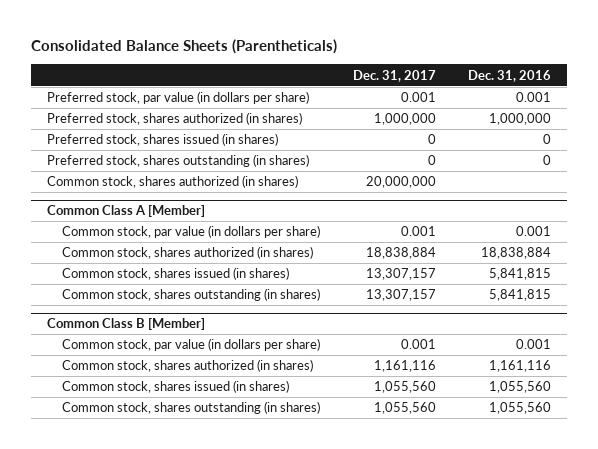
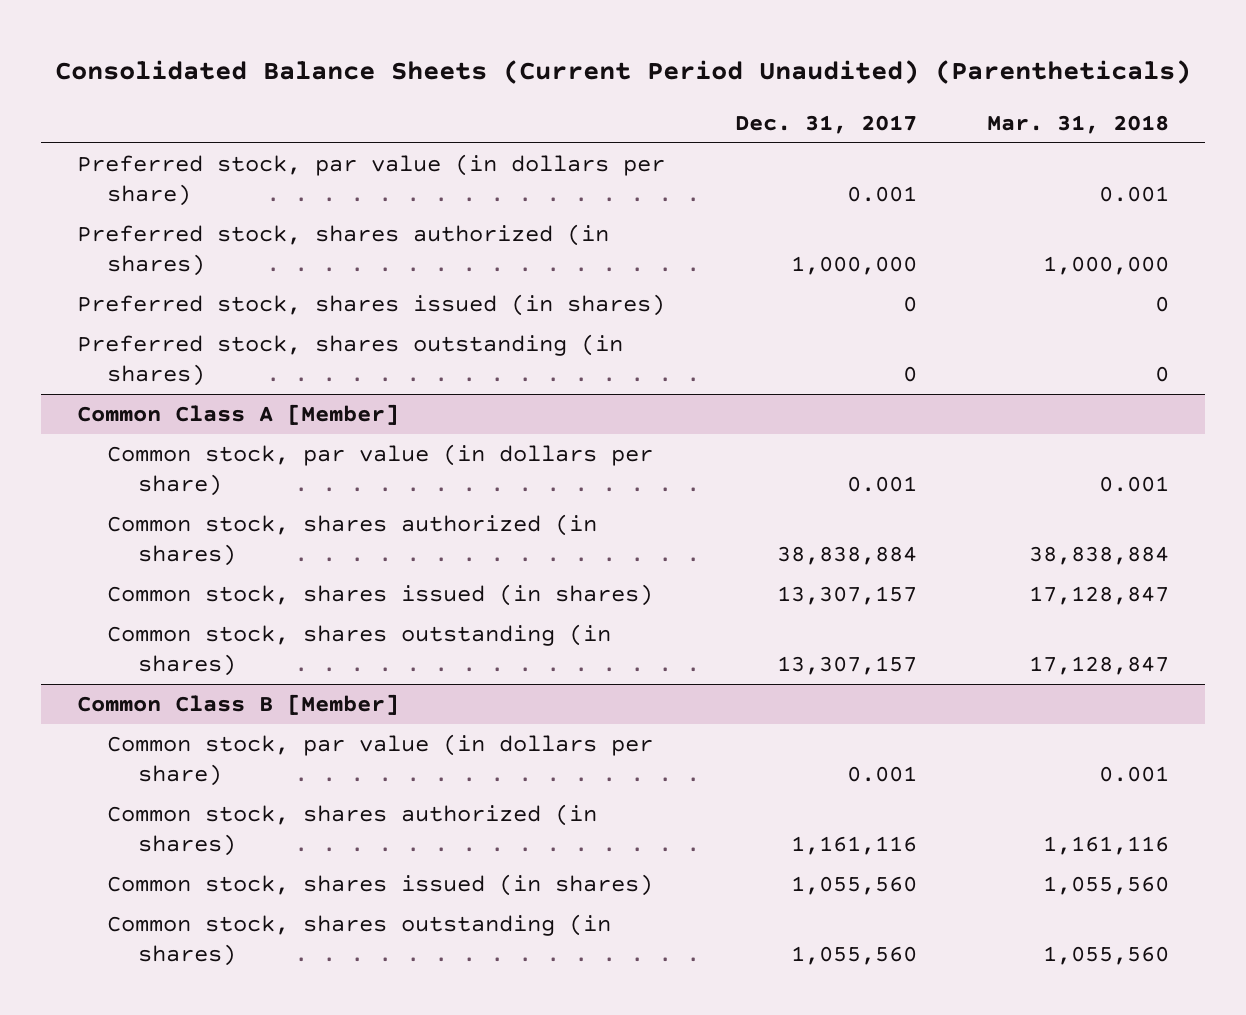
[31,39,338,55] Consolidated Balance Sheets (Parentheticals) -> [54,59,1191,84] Consolidated Balance Sheets (Current Period Unaudited) (Parentheticals)
[468,69,552,82] Dec. 31, 2016 -> none
none -> [987,114,1170,134] Mar. 31, 2018
[47,175,299,189] Common stock, shares authorized (in shares) -> none
[365,247,436,260] 18,838,884 -> [776,545,917,565] 38,838,884

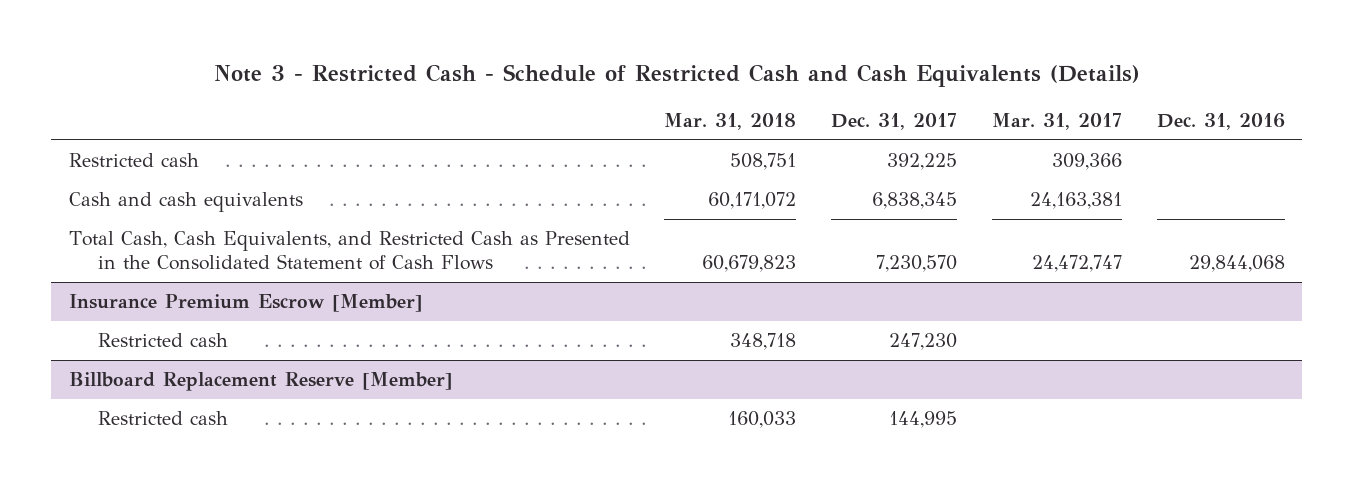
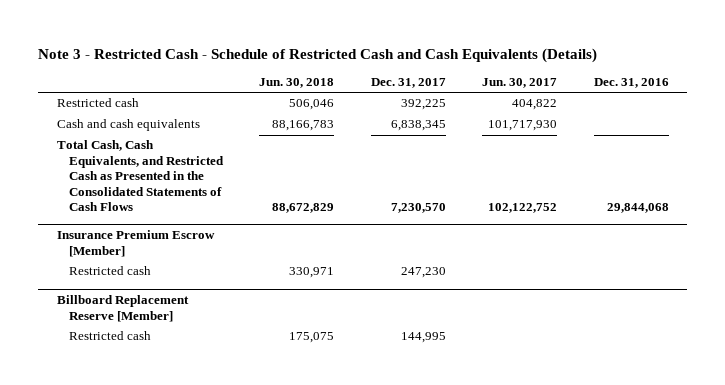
[664,113,797,131] Mar. 31, 2018 -> none
[991,113,1122,131] Mar. 31, 2017 -> none
none -> [259,77,335,88] Jun. 30, 2018
none -> [482,77,558,88] Jun. 30, 2017
[68,231,630,271] Total Cash, Cash Equivalents, and Restricted Cash as Presented in the Consolidated Statement of Cash Flows -> [56,140,224,211] Total Cash, Cash Equivalents, and Restricted Cash as Presented in the Consolidated Statements of Cash Flows

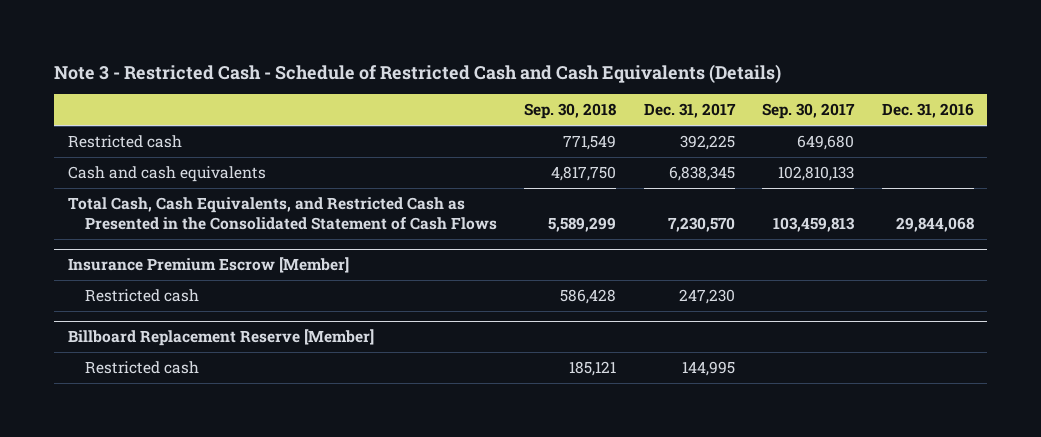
[259,77,335,88] Jun. 30, 2018 -> none
[482,77,558,88] Jun. 30, 2017 -> none
none -> [524,103,617,120] Sep. 30, 2018
none -> [762,103,856,120] Sep. 30, 2017
[56,140,224,211] Total Cash, Cash Equivalents, and Restricted Cash as Presented in the Consolidated Statements of Cash Flows -> [67,197,497,231] Total Cash, Cash Equivalents, and Restricted Cash as Presented in the Consolidated Statement of Cash Flows

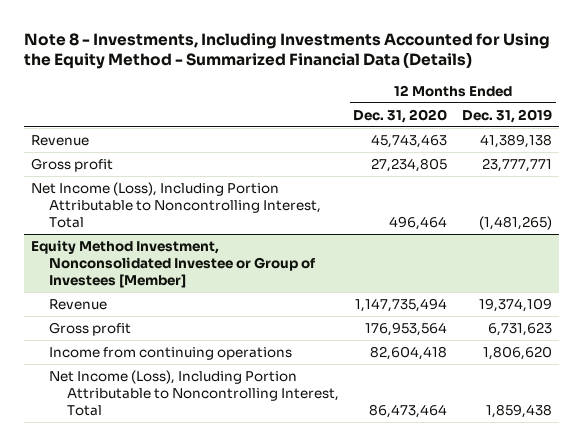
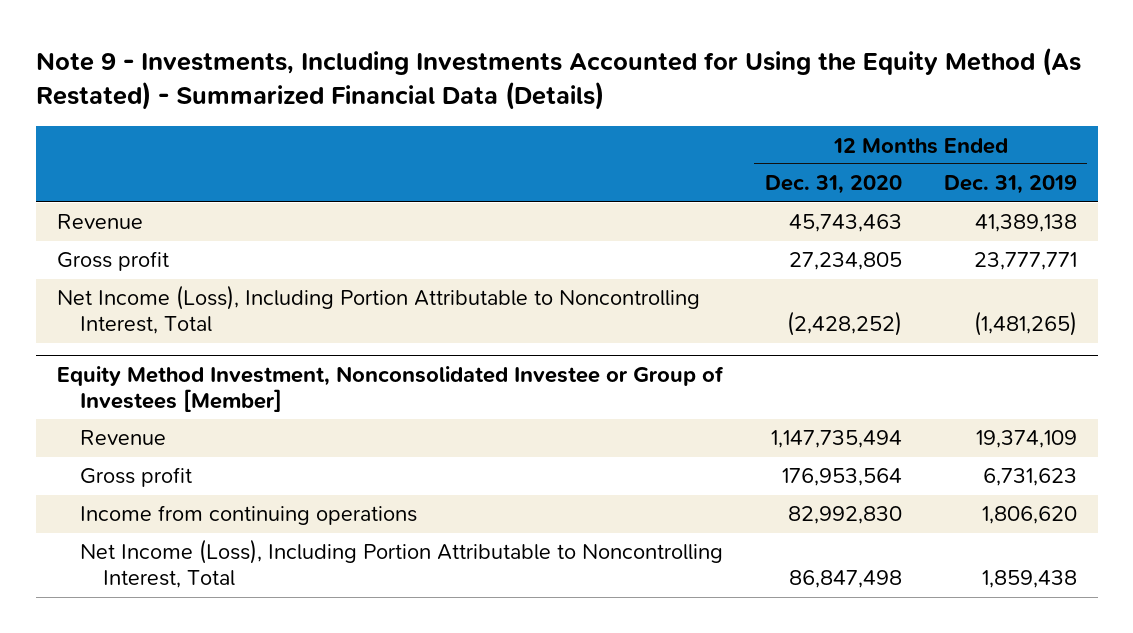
[23,32,550,70] Note 8 - Investments, Including Investments Accounted for Using the Equity Method - Summarized Financial Data (Details) -> [35,47,1081,111] Note 9 - Investments, Including Investments Accounted for Using the Equity Method (As Restated) - Summarized Financial Data (Details)
[389,216,448,231] 496,464 -> [786,311,902,337] (2,428,252)
[370,345,448,360] 82,604,418 -> [787,506,902,525] 82,992,830
[369,404,448,419] 86,473,464 -> [788,570,902,589] 86,847,498

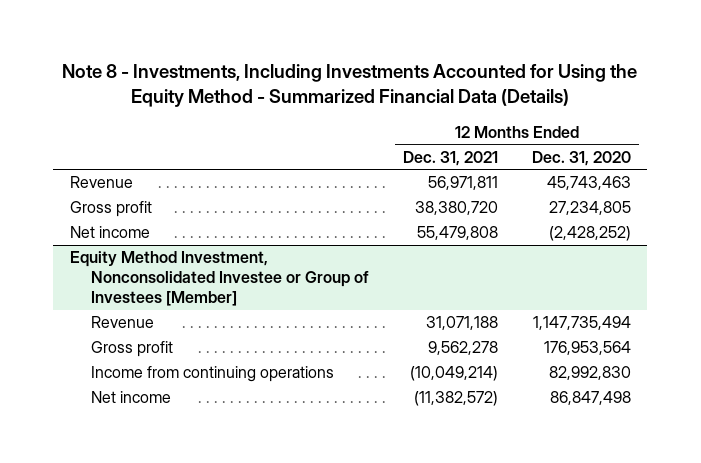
[35,47,1081,111] Note 9 - Investments, Including Investments Accounted for Using the Equity Method (As Restated) - Summarized Financial Data (Details) -> [62,64,638,108] Note 8 - Investments, Including Investments Accounted for Using the Equity Method - Summarized Financial Data (Details)
[943,175,1077,195] Dec. 31, 2019 -> none
none -> [403,150,499,166] Dec. 31, 2021
[56,285,700,335] Net Income (Loss), Including Portion Attributable to Noncontrolling Interest, Total -> [70,226,151,239] Net income
[79,539,723,589] Net Income (Loss), Including Portion Attributable to Noncontrolling Interest, Total -> [91,391,172,404] Net income

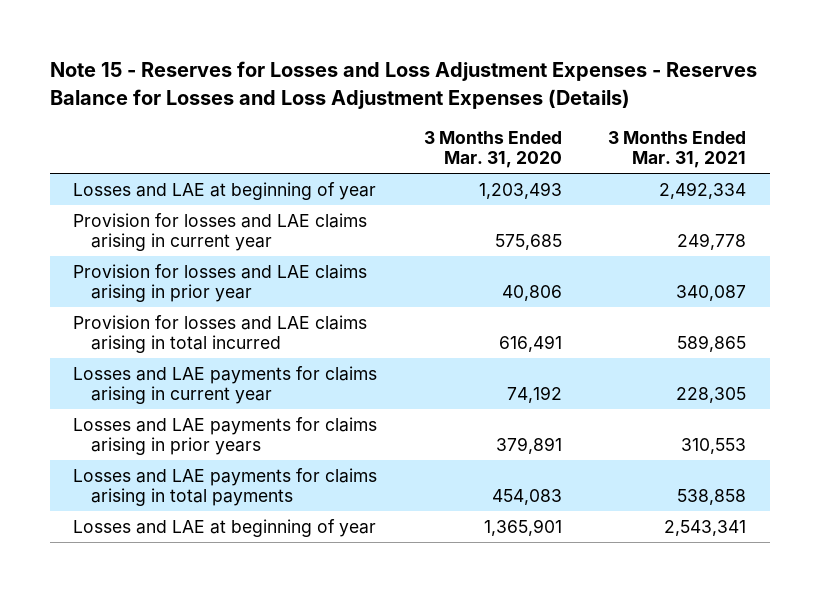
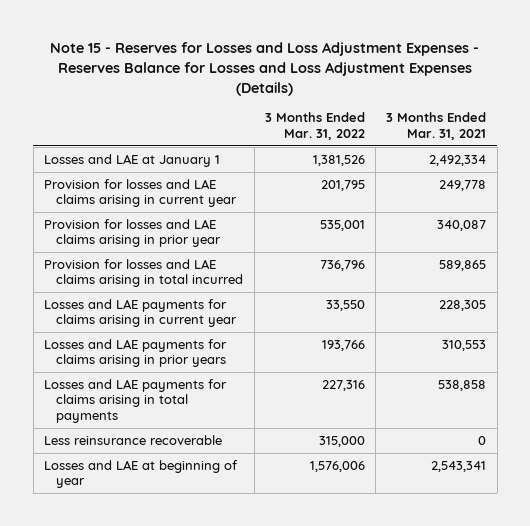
[423,130,562,169] 3 Months Ended Mar. 31, 2020 -> none
none -> [264,112,365,140] 3 Months Ended Mar. 31, 2022
[73,181,377,200] Losses and LAE at beginning of year -> [43,153,220,167] Losses and LAE at January 1
none -> [43,434,222,445] Less reinsurance recoverable

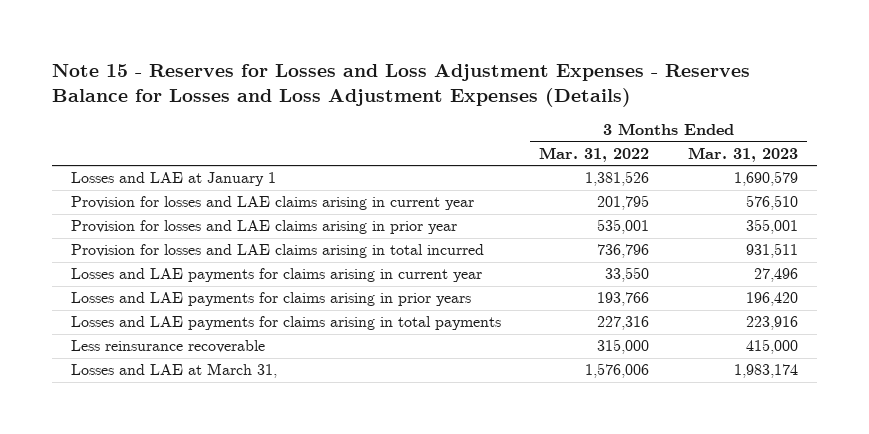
[386,112,487,140] 3 Months Ended Mar. 31, 2021 -> none
none -> [687,146,798,162] Mar. 31, 2023
[43,459,238,489] Losses and LAE at beginning of year -> [71,363,278,379] Losses and LAE at March 31,

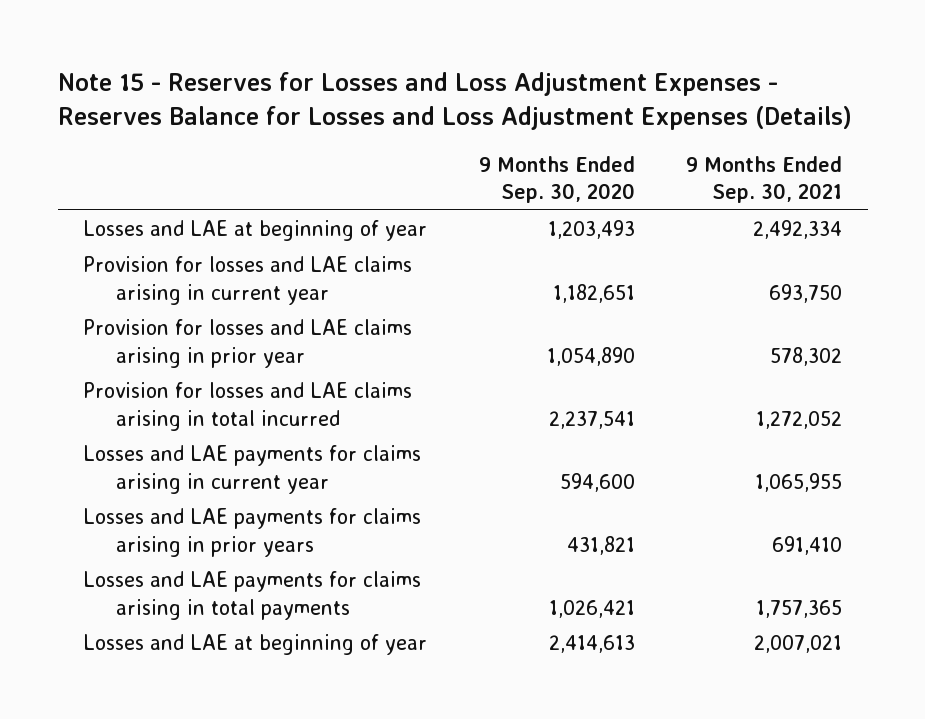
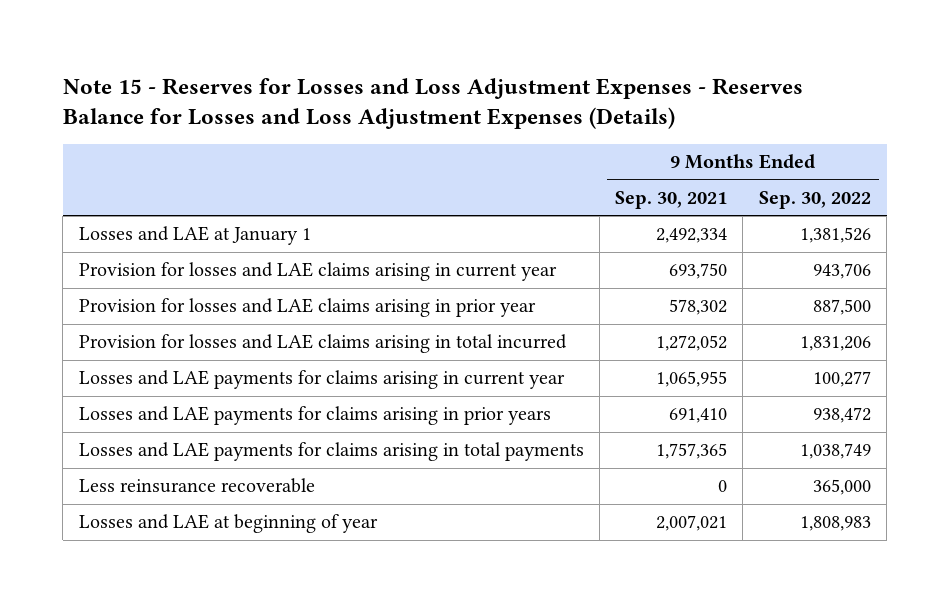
[478,155,635,203] 9 Months Ended Sep. 30, 2020 -> none
none -> [758,191,871,210] Sep. 30, 2022
[83,220,428,242] Losses and LAE at beginning of year -> [78,226,311,246] Losses and LAE at January 1
none -> [78,478,315,494] Less reinsurance recoverable

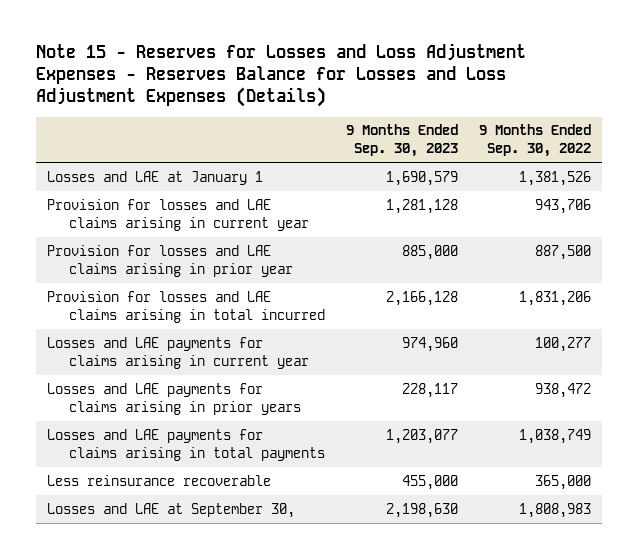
[615,191,728,210] Sep. 30, 2021 -> none
none -> [345,124,458,158] 9 Months Ended Sep. 30, 2023
[78,514,378,534] Losses and LAE at beginning of year -> [46,502,295,518] Losses and LAE at September 30,

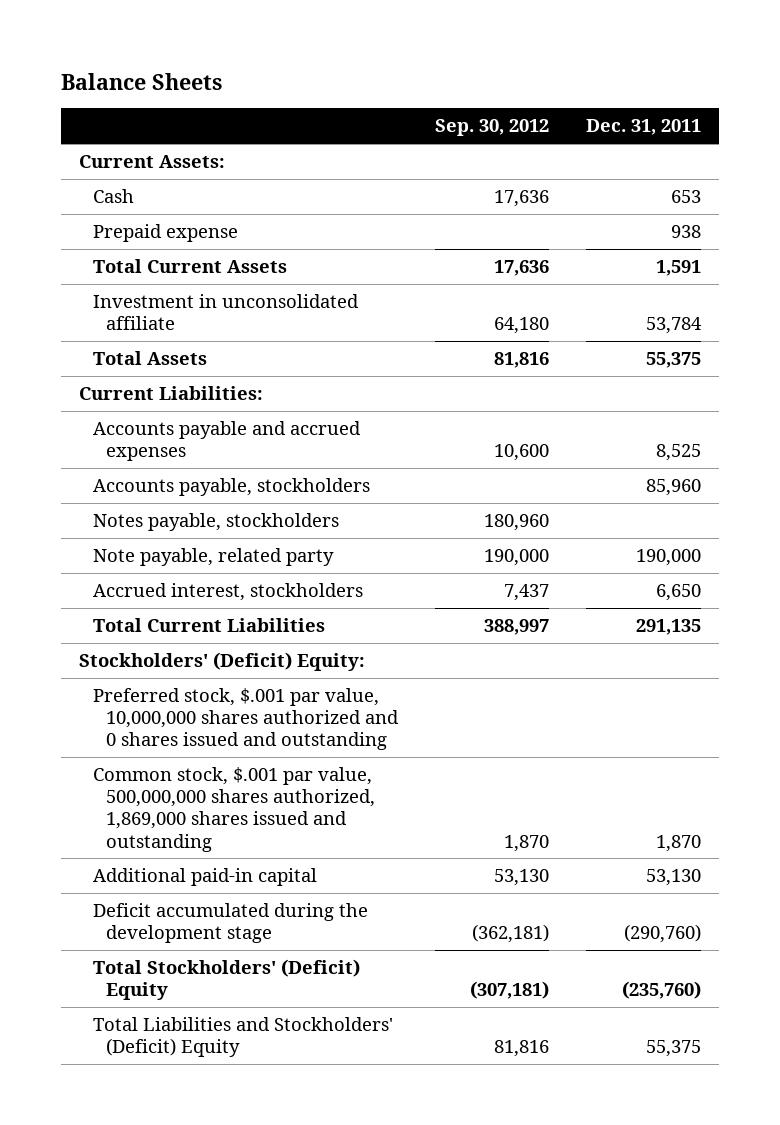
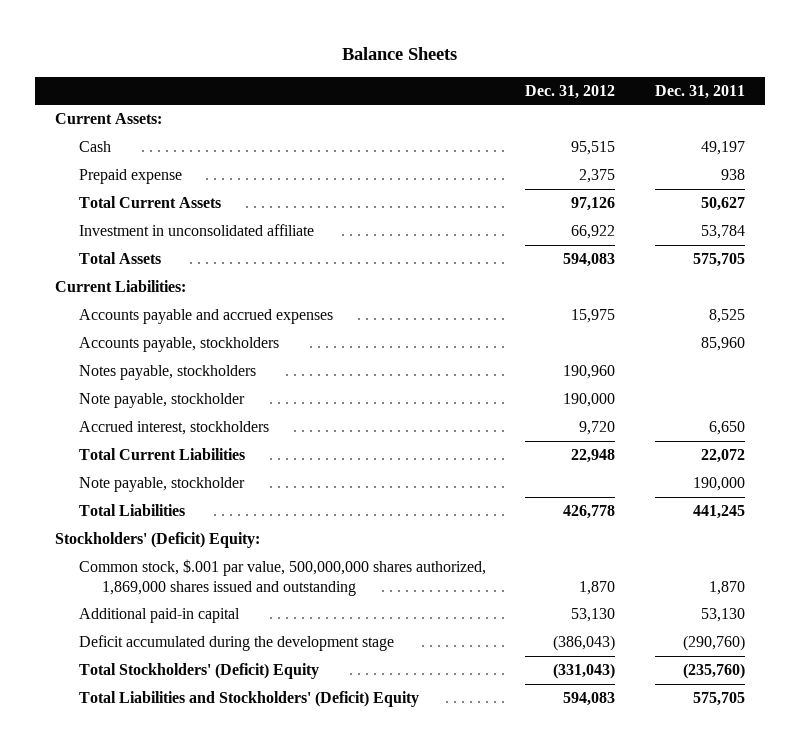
[434,119,549,137] Sep. 30, 2012 -> none
none -> [525,84,616,99] Dec. 31, 2012
[670,190,701,204] 653 -> [701,141,746,156] 49,197
[655,260,701,277] 1,591 -> [701,197,746,212] 50,627
[645,352,701,369] 55,375 -> [693,253,746,268] 575,705
[92,548,334,567] Note payable, related party -> none
none -> [78,393,245,409] Note payable, stockholder
[635,619,701,636] 291,135 -> [701,449,746,464] 22,072
none -> [78,477,245,493] Note payable, stockholder
none -> [78,504,185,517] Total Liabilities
[92,688,400,751] Preferred stock, $.001 par value, 10,000,000 shares authorized and 0 shares issued and outstanding -> none
[645,1040,701,1058] 55,375 -> [693,692,746,707] 575,705

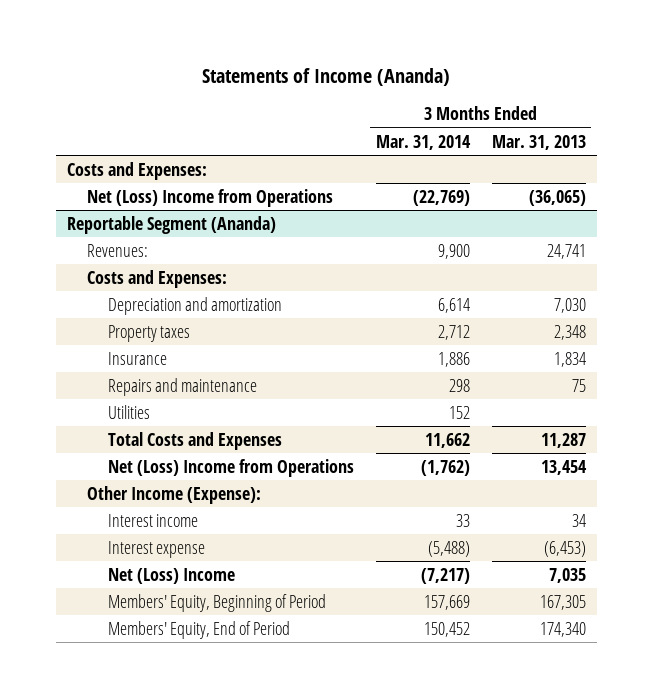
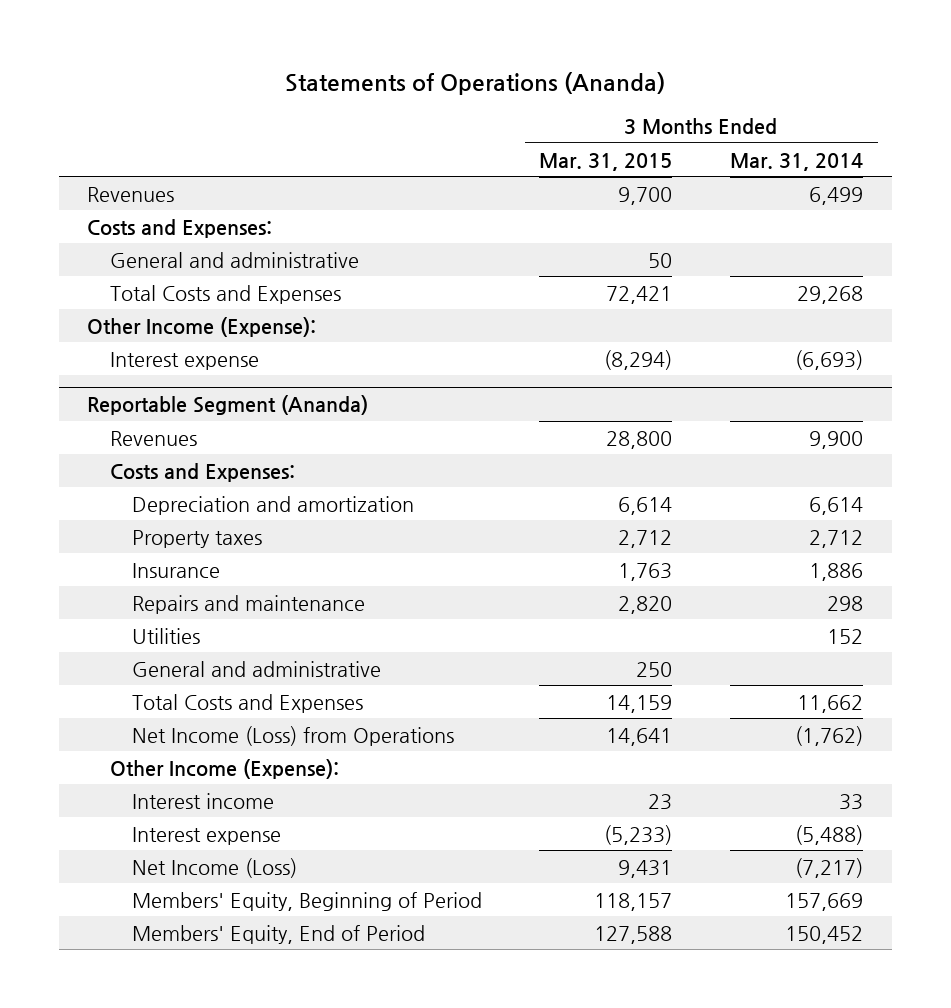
[202,67,451,86] Statements of Income (Ananda) -> [285,71,666,95] Statements of Operations (Ananda)
[491,134,586,150] Mar. 31, 2013 -> none
none -> [539,152,673,171] Mar. 31, 2015
none -> [87,186,175,202] Revenues
[87,188,334,207] Net (Loss) Income from Operations -> none
none -> [109,251,359,268] General and administrative
none -> [109,284,341,304] Total Costs and Expenses
none -> [87,316,317,337] Other Income (Expense):
none -> [109,351,259,370] Interest expense
[87,243,149,257] Revenues: -> [109,430,197,446] Revenues
none -> [131,660,381,677] General and administrative
[107,458,354,477] Net (Loss) Income from Operations -> [131,725,454,746] Net Income (Loss) from Operations
[107,567,235,584] Net (Loss) Income -> [131,857,297,878] Net Income (Loss)

